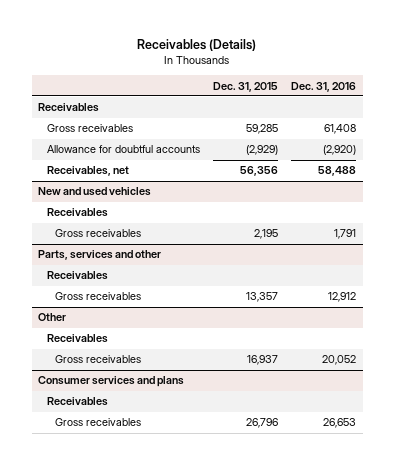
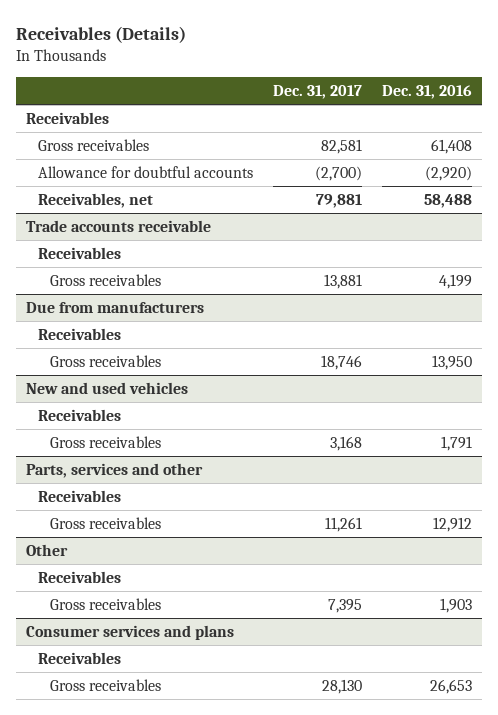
[213,81,279,92] Dec. 31, 2015 -> none
none -> [272,84,362,99] Dec. 31, 2017
none -> [25,220,211,233] Trade accounts receivable
none -> [37,247,121,260] Receivables
none -> [49,274,161,287] Gross receivables
none -> [25,302,204,314] Due from manufacturers
none -> [37,328,121,341] Receivables
none -> [49,355,161,368] Gross receivables
[322,355,357,366] 20,052 -> [440,598,473,614] 1,903

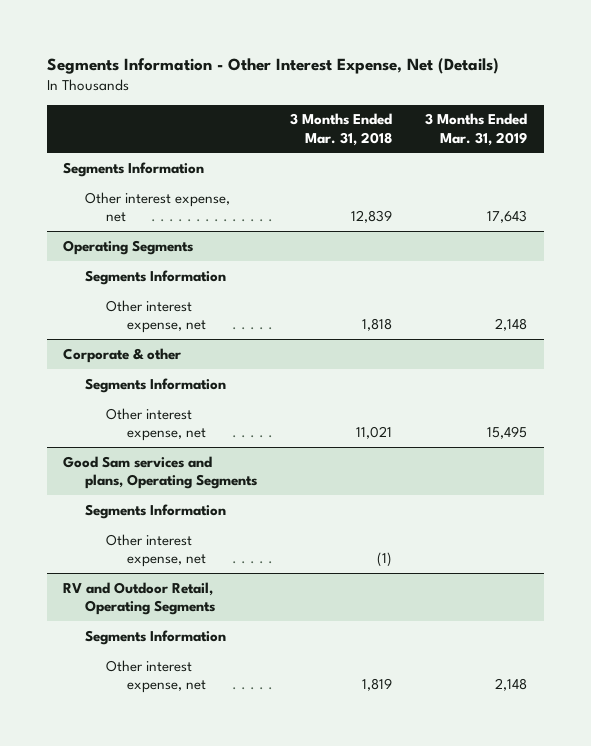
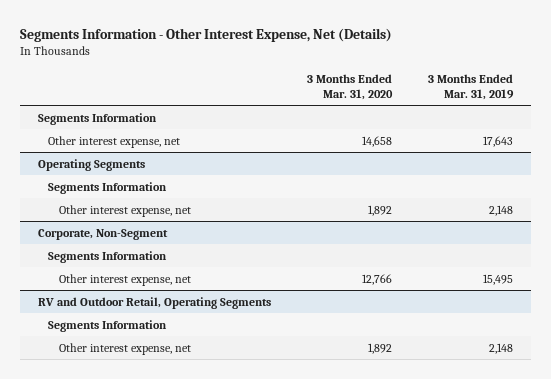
[290,113,393,146] 3 Months Ended Mar. 31, 2018 -> none
none -> [307,74,394,100] 3 Months Ended Mar. 31, 2020
[63,347,182,363] Corporate & other -> [38,228,169,240] Corporate, Non-Segment
[63,455,257,489] Good Sam services and plans, Operating Segments -> none
[84,503,226,519] Segments Information -> none
[105,533,207,567] Other interest expense, net -> none

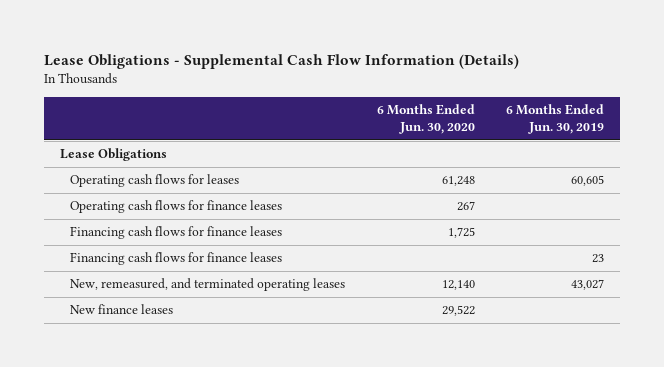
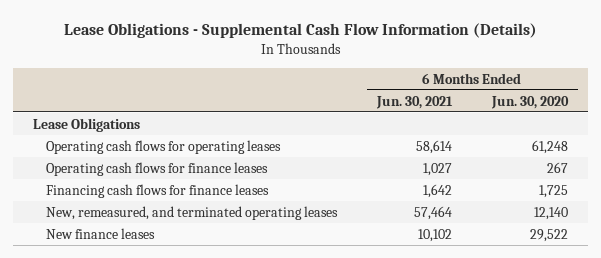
[506,104,605,134] 6 Months Ended Jun. 30, 2019 -> none
none -> [375,95,453,109] Jun. 30, 2021
[70,174,240,188] Operating cash flows for leases -> [45,139,281,154] Operating cash flows for operating leases
[70,252,283,266] Financing cash flows for finance leases -> none

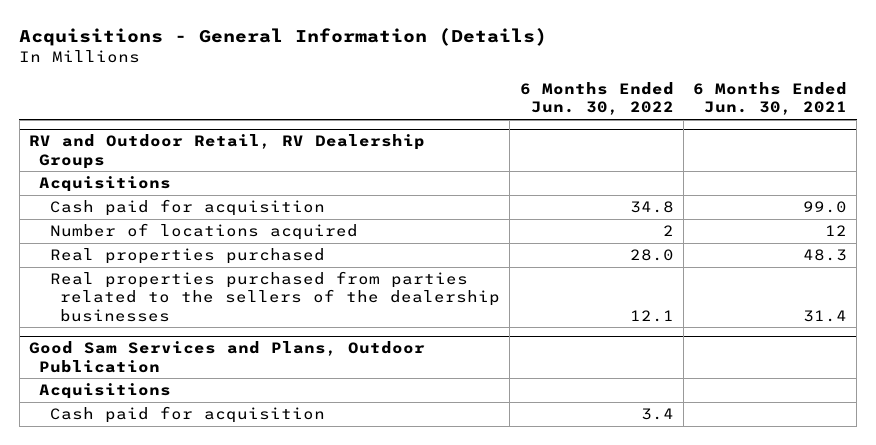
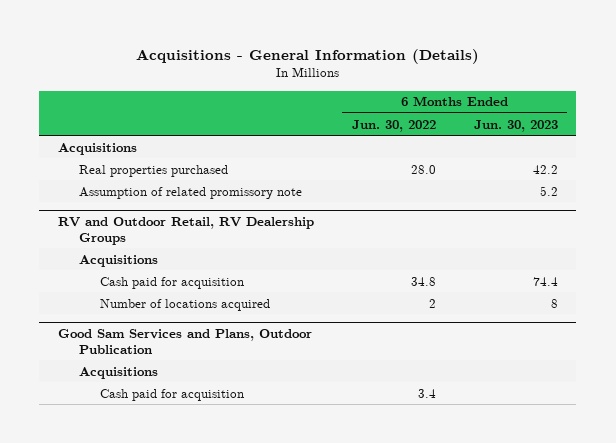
[692,82,847,116] 6 Months Ended Jun. 30, 2021 -> none
none -> [473,119,558,132] Jun. 30, 2023
none -> [57,142,137,155] Acquisitions
none -> [78,164,228,177] Real properties purchased
none -> [78,186,302,199] Assumption of related promissory note
[49,247,325,264] Real properties purchased -> none
[49,270,501,322] Real properties purchased from parties related to the sellers of the dealership businesses -> none

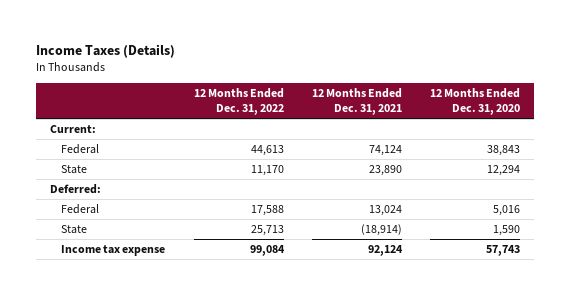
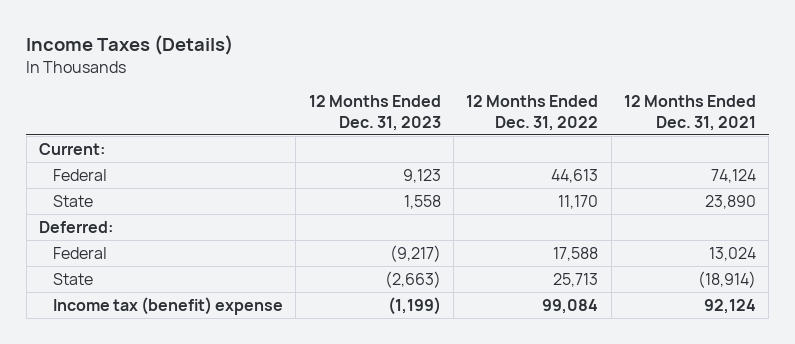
[430,88,521,116] 12 Months Ended Dec. 31, 2020 -> none
none -> [308,95,441,131] 12 Months Ended Dec. 31, 2023
[61,244,166,256] Income tax expense -> [53,296,284,315] Income tax (benefit) expense

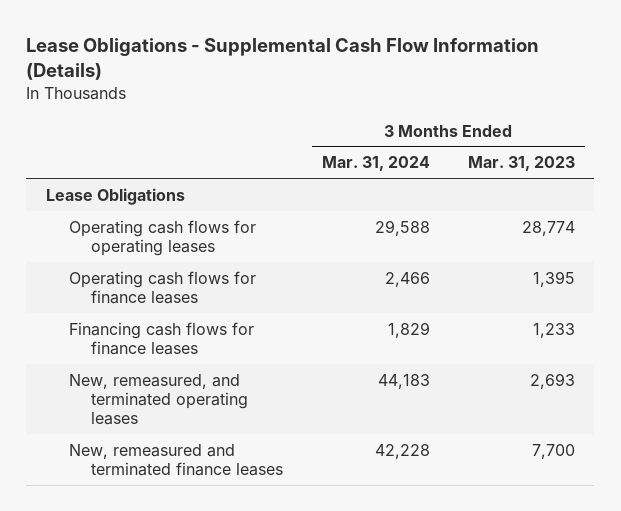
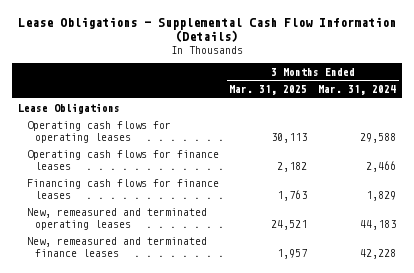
[468,156,576,172] Mar. 31, 2023 -> none
none -> [229,85,308,96] Mar. 31, 2025
[68,373,249,426] New, remeasured, and terminated operating leases -> [26,207,207,230] New, remeasured and terminated operating leases

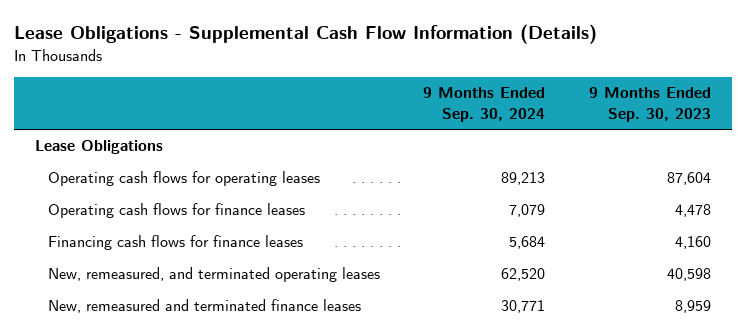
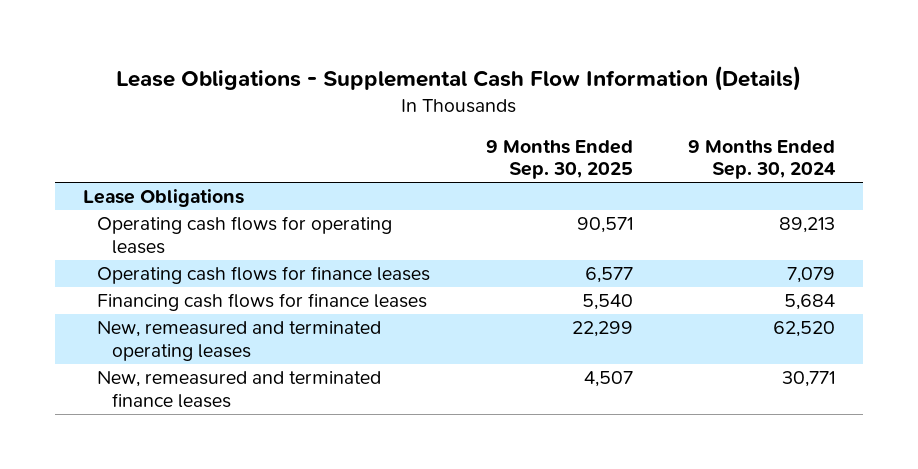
[588,87,711,122] 9 Months Ended Sep. 30, 2023 -> none
none -> [485,139,633,180] 9 Months Ended Sep. 30, 2025
[47,267,380,283] New, remeasured, and terminated operating leases -> [97,321,382,362] New, remeasured and terminated operating leases

